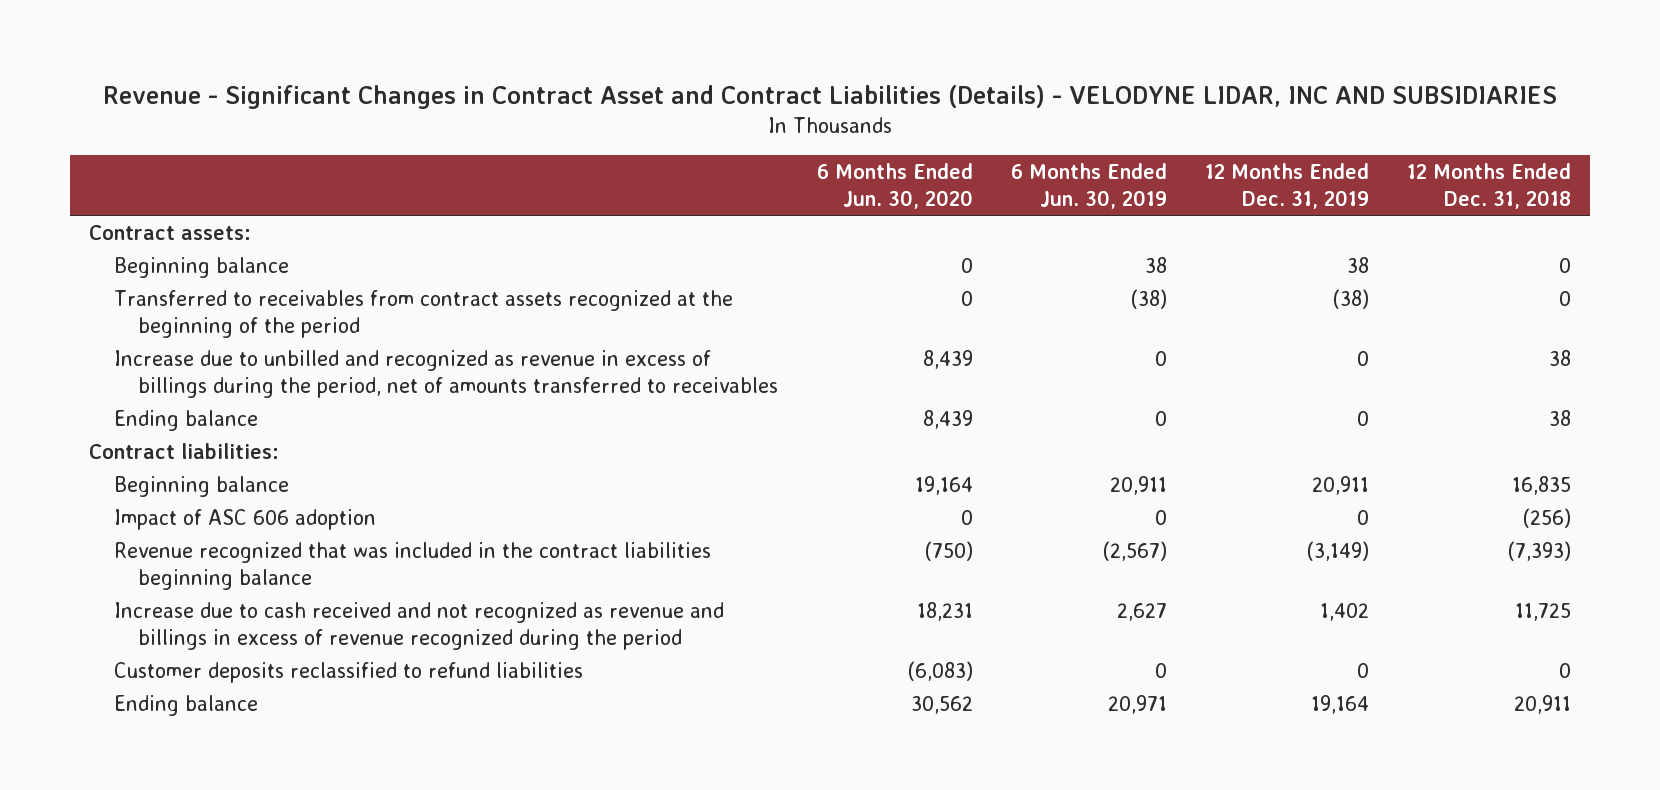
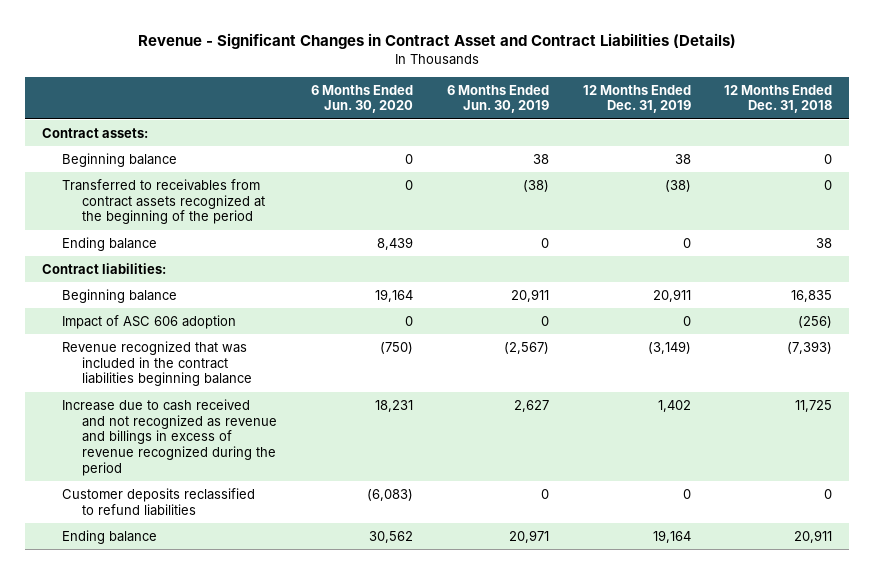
[103,84,1558,109] Revenue - Significant Changes in Contract Asset and Contract Liabilities (Details) - VELODYNE LIDAR, INC AND SUBSIDIARIES -> [138,32,737,49] Revenue - Significant Changes in Contract Asset and Contract Liabilities (Details)
[113,349,779,399] Increase due to unbilled and recognized as revenue in excess of billings during the period, net of amounts transferred to receivables -> none

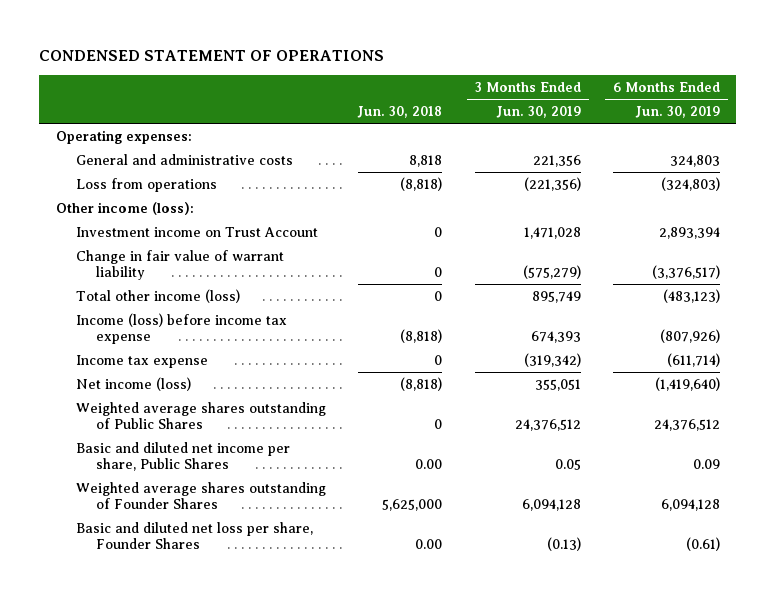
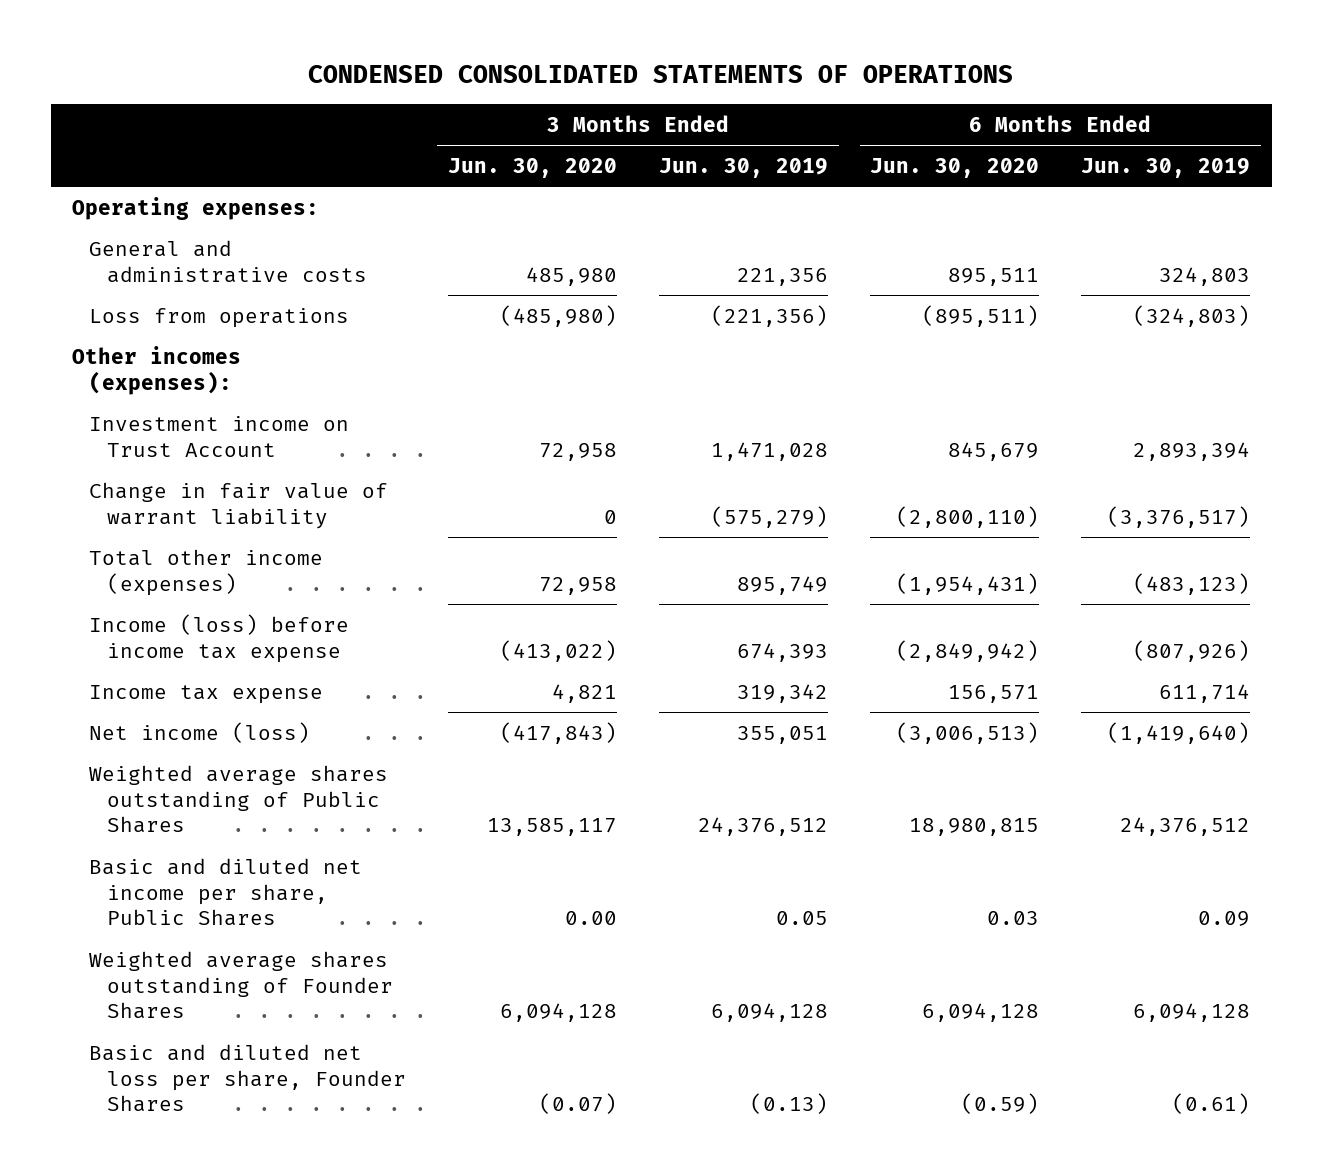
[39,50,385,62] CONDENSED STATEMENT OF OPERATIONS -> [308,65,1014,84] CONDENSED CONSOLIDATED STATEMENTS OF OPERATIONS
[357,106,443,119] Jun. 30, 2018 -> none
none -> [447,158,617,179] Jun. 30, 2020
none -> [870,158,1040,179] Jun. 30, 2020
[55,201,194,215] Other income (loss): -> [72,345,242,395] Other incomes (expenses):
[75,288,240,303] Total other income (loss) -> [89,548,324,596] Total other income (expenses)
[523,352,581,367] (319,342) -> [737,683,829,703] 319,342
[667,352,721,367] (611,714) -> [1159,683,1251,703] 611,714

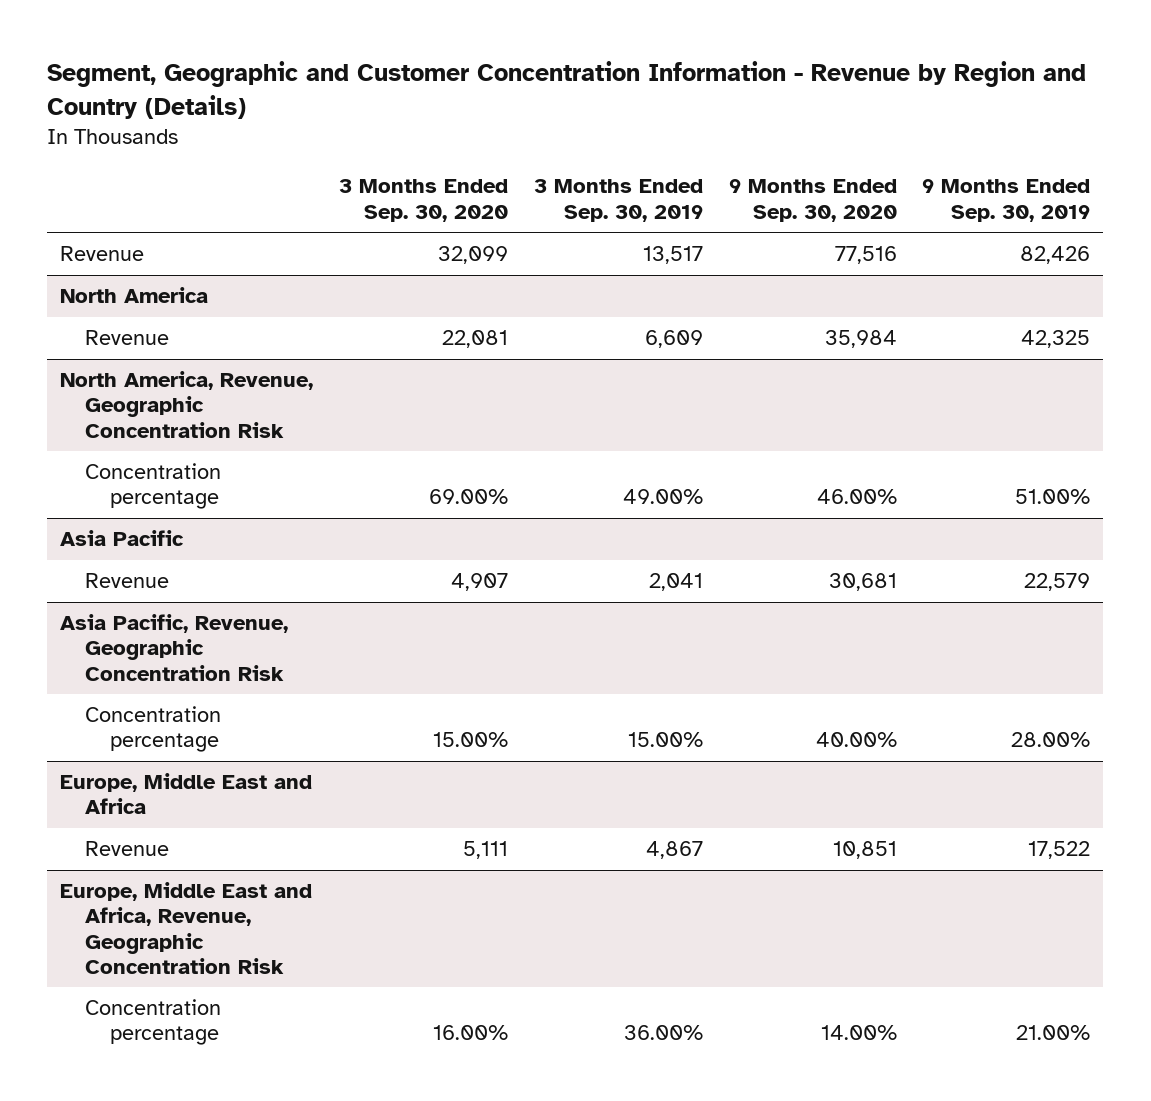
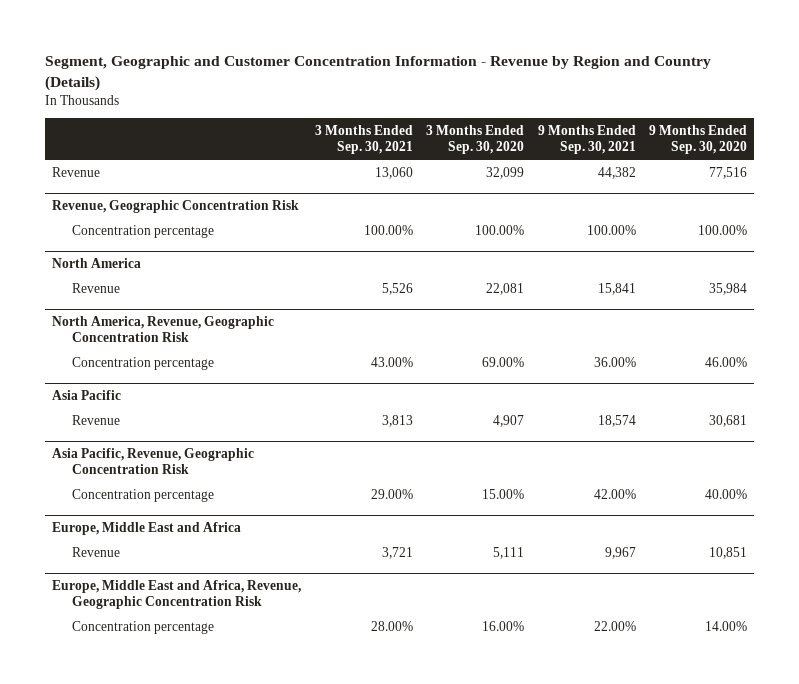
[533,179,703,222] 3 Months Ended Sep. 30, 2019 -> none
[922,179,1091,222] 9 Months Ended Sep. 30, 2019 -> none
none -> [314,124,413,155] 3 Months Ended Sep. 30, 2021
none -> [537,124,636,155] 9 Months Ended Sep. 30, 2021
none -> [52,199,300,213] Revenue, Geographic Concentration Risk
none -> [72,224,215,238] Concentration percentage

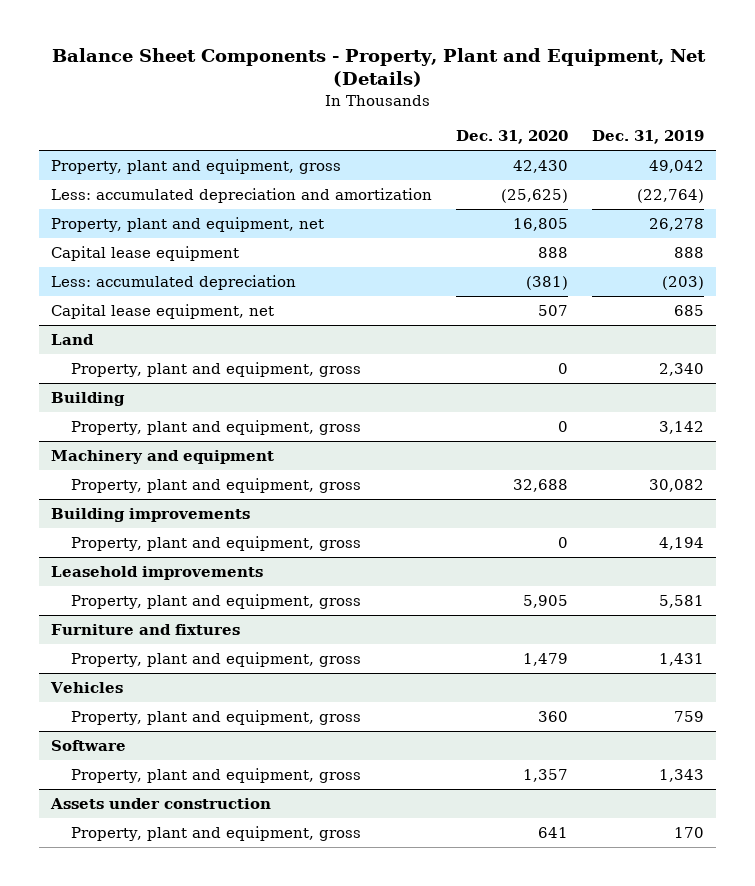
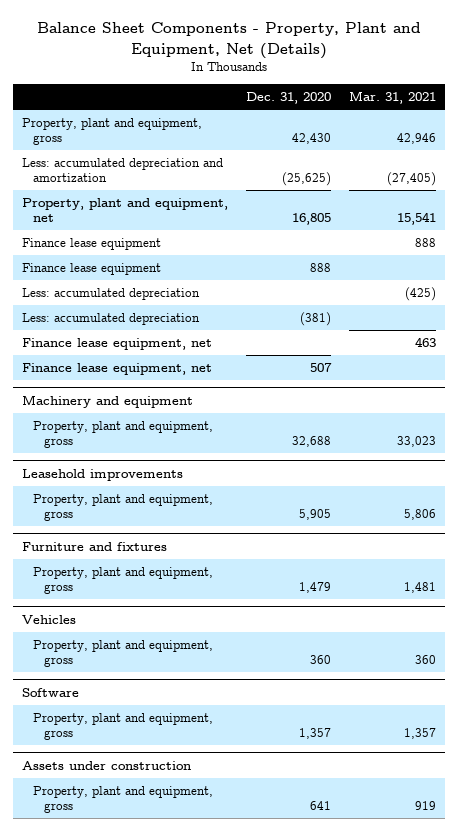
[592,129,705,144] Dec. 31, 2019 -> none
none -> [348,91,436,105] Mar. 31, 2021
none -> [21,238,161,251] Finance lease equipment
[50,246,239,262] Capital lease equipment -> [21,263,161,276] Finance lease equipment
none -> [21,288,200,301] Less: accumulated depreciation
[50,334,94,346] Land -> none
[71,362,362,378] Property, plant and equipment, gross -> none
[50,392,125,407] Building -> none
[71,420,362,436] Property, plant and equipment, gross -> none
none -> [21,338,212,351] Finance lease equipment, net
[50,304,274,320] Capital lease equipment, net -> [21,363,212,376] Finance lease equipment, net
[50,508,250,523] Building improvements -> none
[71,536,362,552] Property, plant and equipment, gross -> none

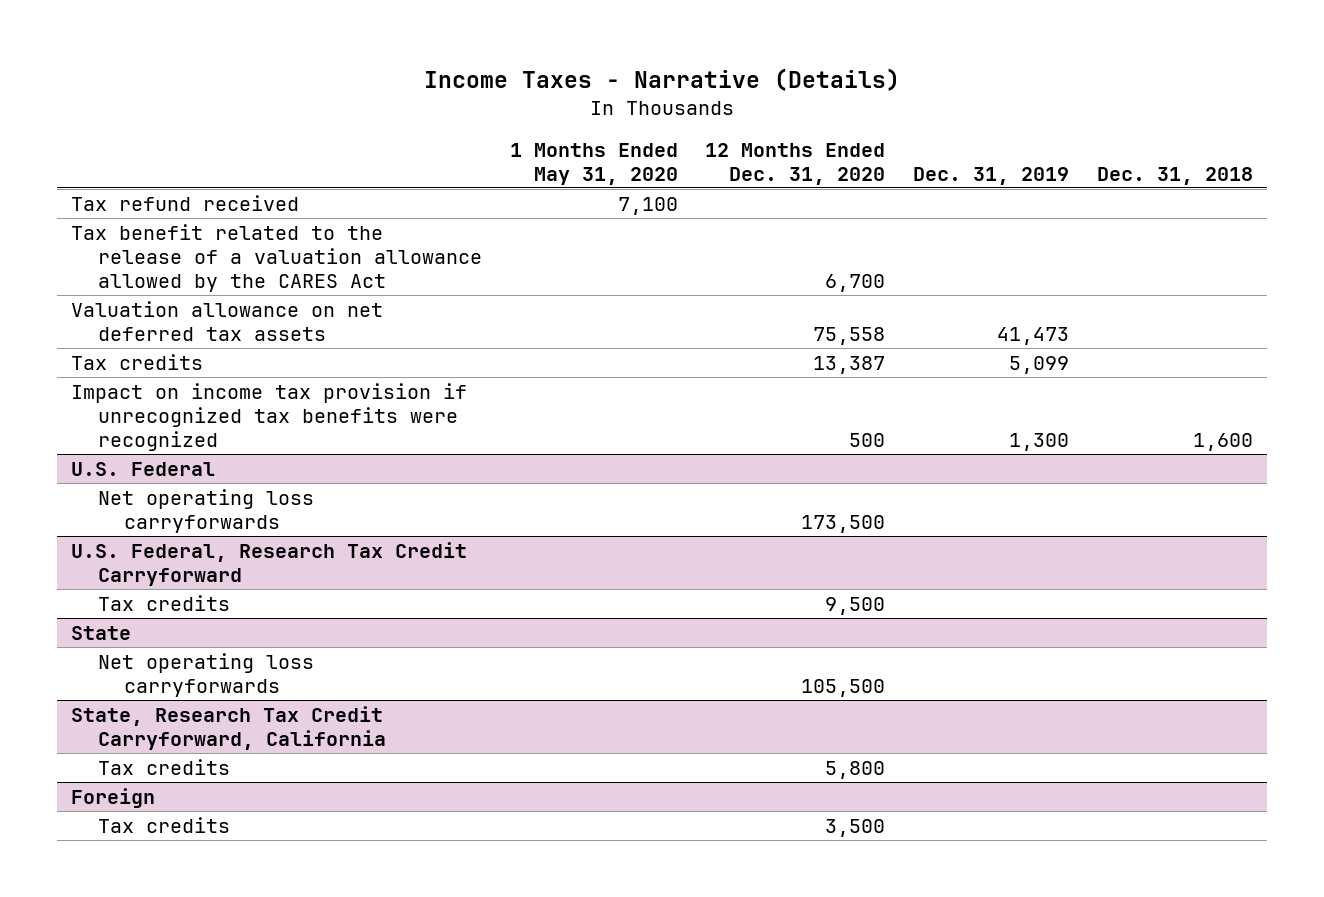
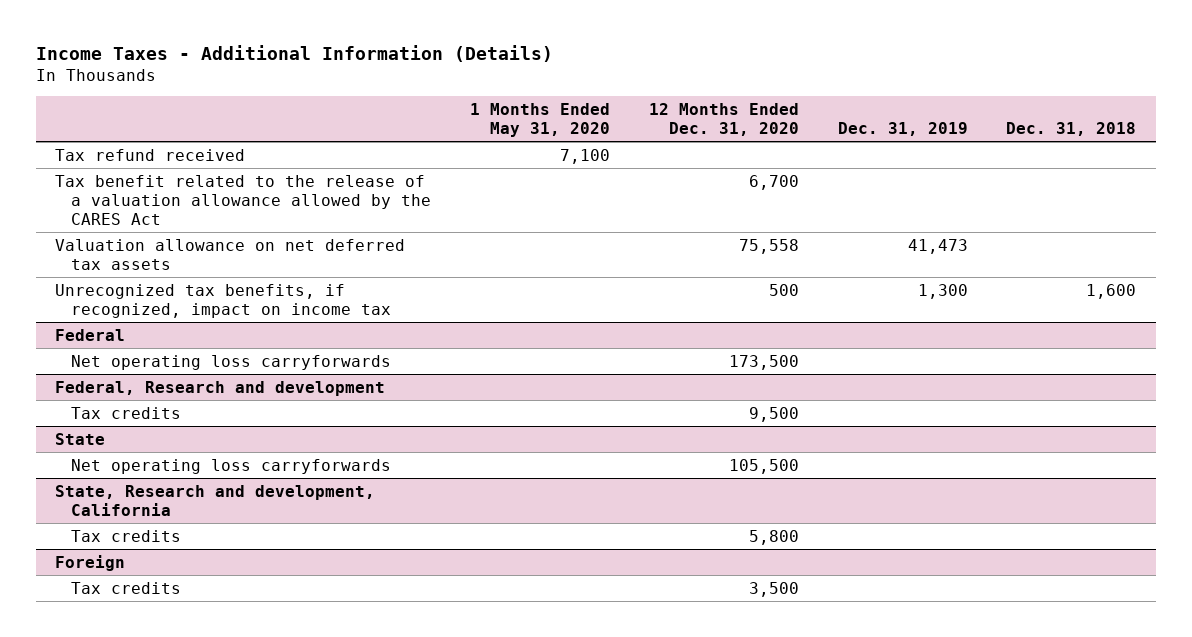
[423,68,900,92] Income Taxes - Narrative (Details) -> [35,44,553,62] Income Taxes - Additional Information (Details)
[71,353,204,370] Tax credits -> none
[71,382,468,451] Impact on income tax provision if unrecognized tax benefits were recognized -> [55,283,392,318] Unrecognized tax benefits, if recognized, impact on income tax
[71,461,216,476] U.S. Federal -> [55,328,126,341] Federal
[71,541,468,586] U.S. Federal, Research Tax Credit Carryforward -> none
none -> [55,380,386,396] Federal, Research and development
[71,705,386,750] State, Research Tax Credit Carryforward, California -> none
none -> [55,484,376,516] State, Research and development, California

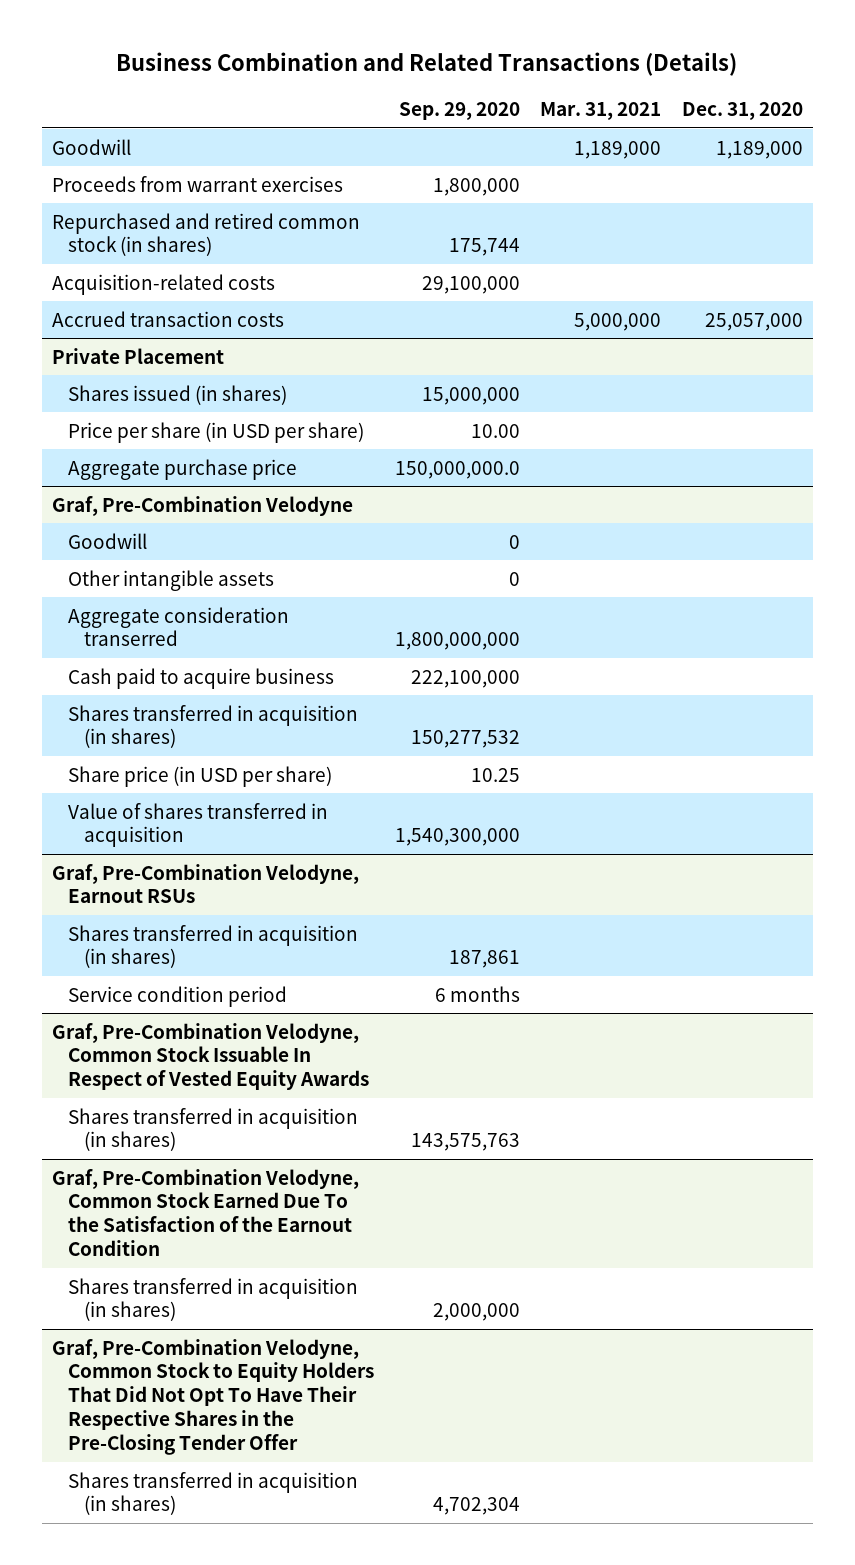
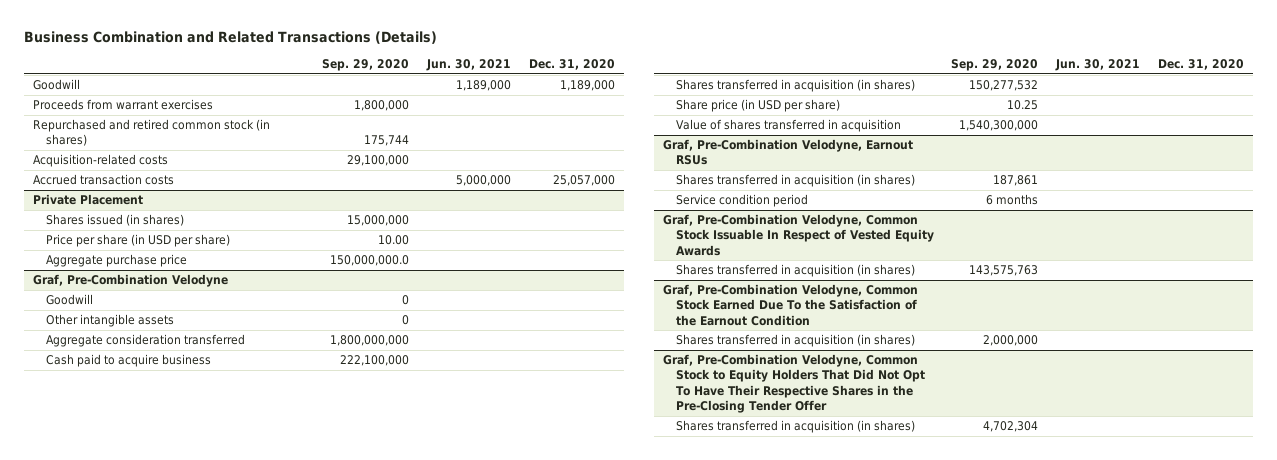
[540,102,662,121] Mar. 31, 2021 -> none
none -> [425,59,511,72] Jun. 30, 2021
[67,606,289,647] Aggregate consideration transerred -> [46,334,246,348] Aggregate consideration transferred

